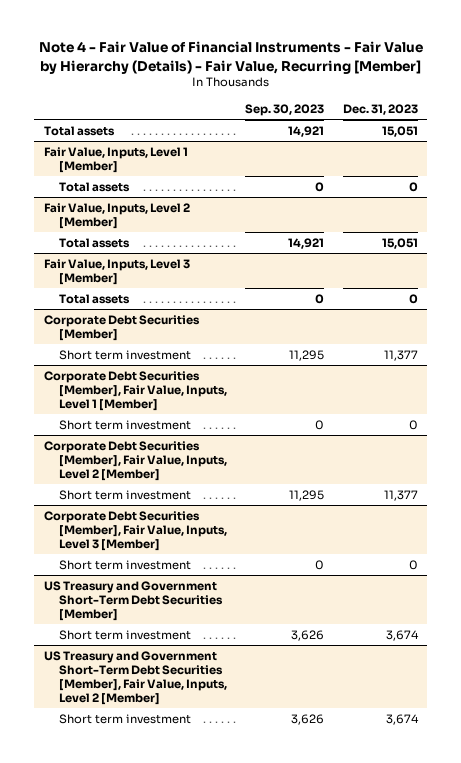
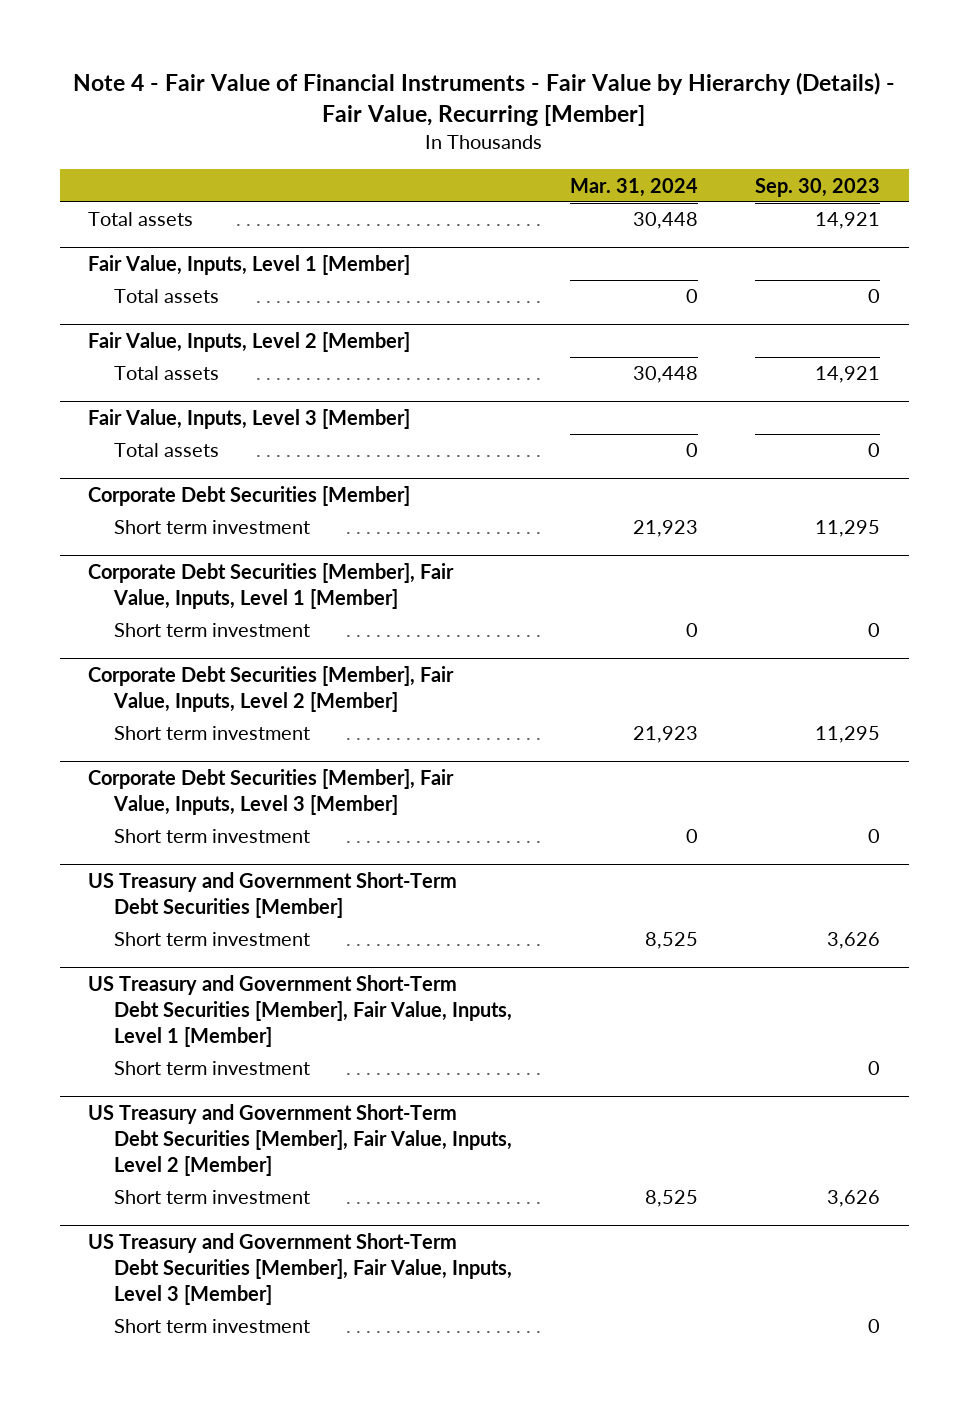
[342,104,418,116] Dec. 31, 2023 -> none
none -> [569,177,698,197] Mar. 31, 2024
none -> [88,975,513,1048] US Treasury and Government Short-Term Debt Securities [Member], Fair Value, Inputs, Level 1 [Member]
none -> [114,1061,311,1076] Short term investment
none -> [88,1233,513,1306] US Treasury and Government Short-Term Debt Securities [Member], Fair Value, Inputs, Level 3 [Member]
none -> [114,1319,311,1334] Short term investment

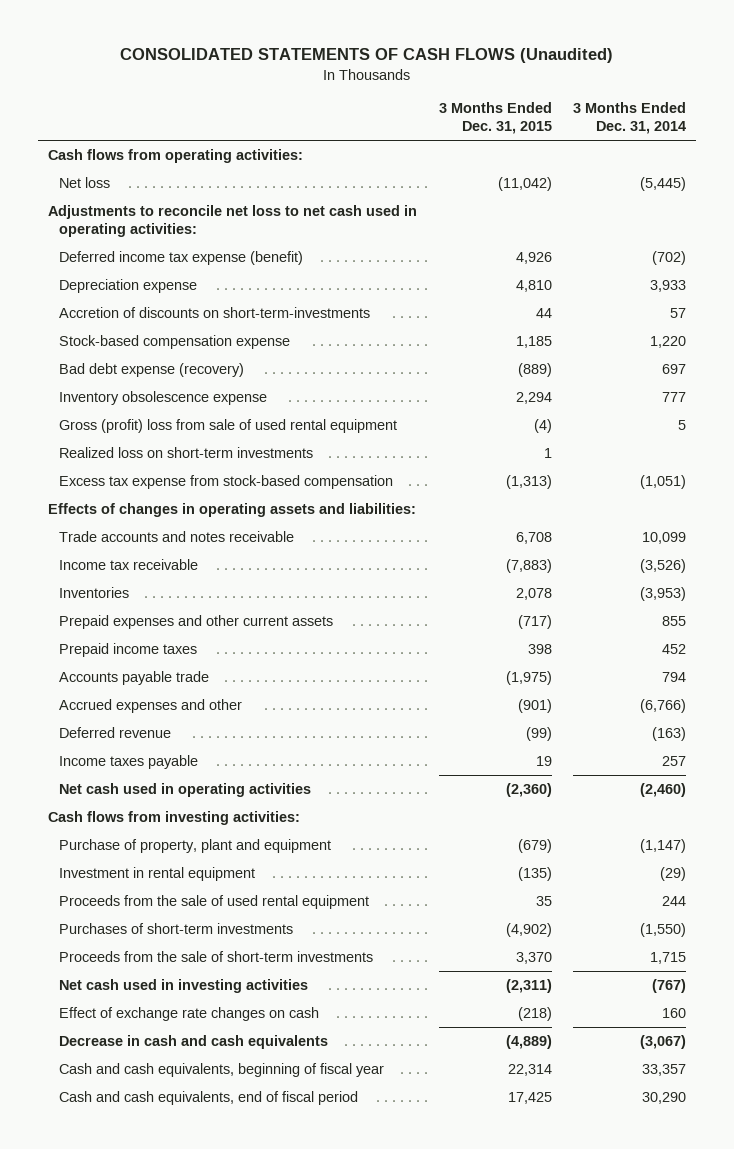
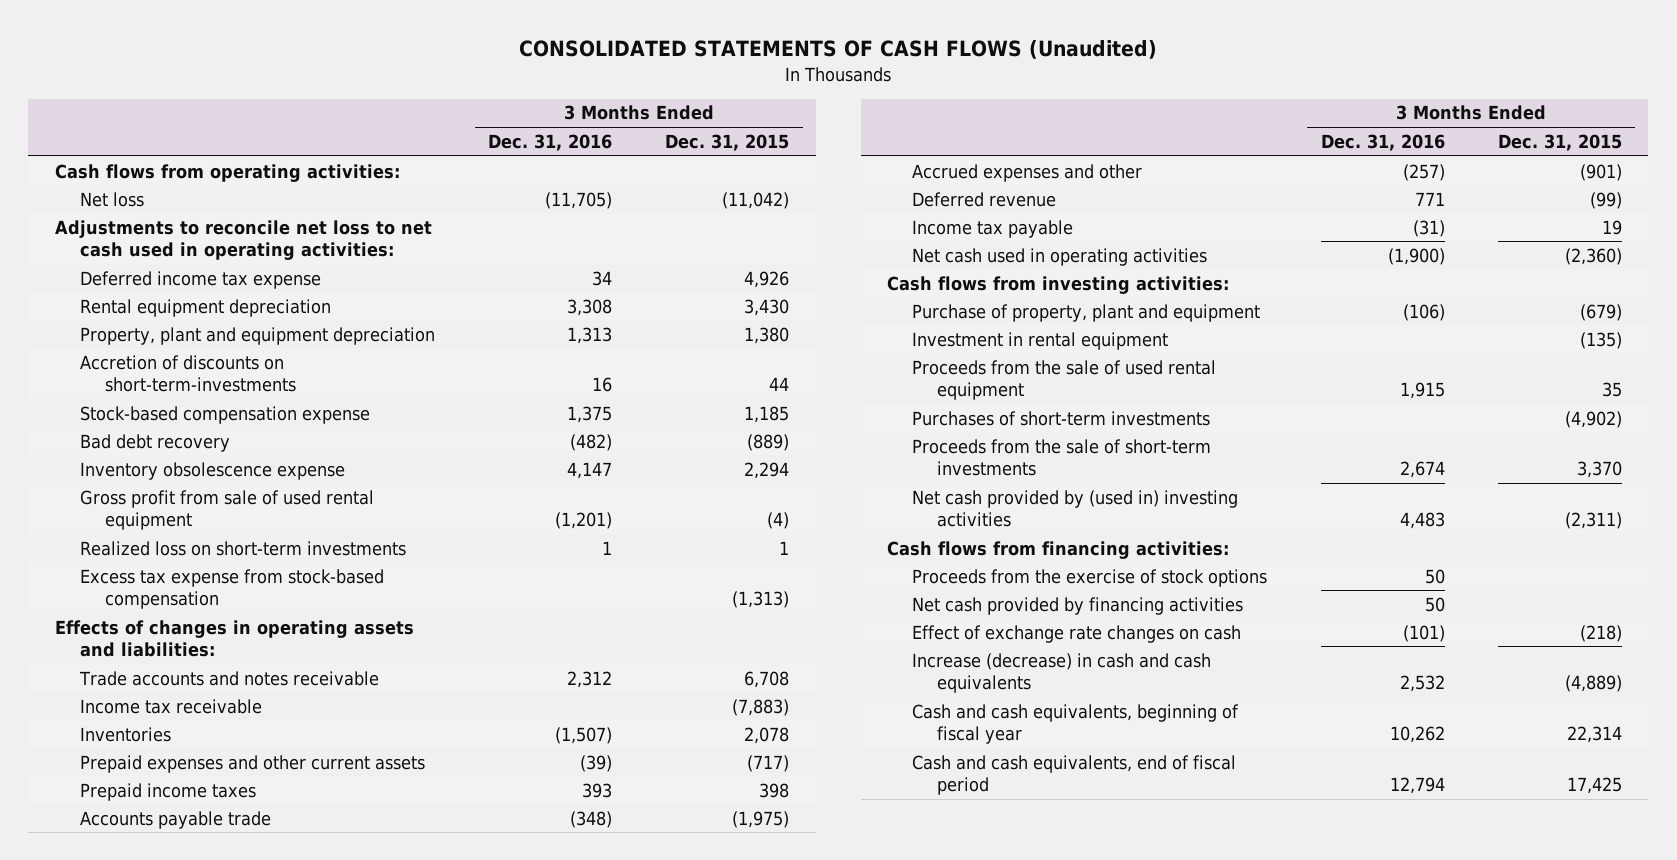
[572,102,686,135] 3 Months Ended Dec. 31, 2014 -> none
none -> [488,133,613,151] Dec. 31, 2016
[59,278,198,293] Depreciation expense -> none
[59,250,304,265] Deferred income tax expense (benefit) -> [80,270,322,289] Deferred income tax expense
none -> [80,298,332,317] Rental equipment depreciation
none -> [80,326,436,345] Property, plant and equipment depreciation
[59,362,245,377] Bad debt expense (recovery) -> [80,433,231,452] Bad debt recovery
[59,418,398,433] Gross (profit) loss from sale of used rental equipment -> [80,489,375,531] Gross profit from sale of used rental equipment
[59,754,199,769] Income taxes payable -> [912,219,1074,238] Income tax payable
[59,978,309,993] Net cash used in investing activities -> [912,489,1239,528] Net cash provided by (used in) investing activities
none -> [887,540,1230,559] Cash flows from financing activities:
none -> [912,568,1268,587] Proceeds from the exercise of stock options
none -> [912,596,1244,615] Net cash provided by financing activities
[59,1034,329,1049] Decrease in cash and cash equivalents -> [912,652,1212,694] Increase (decrease) in cash and cash equivalents

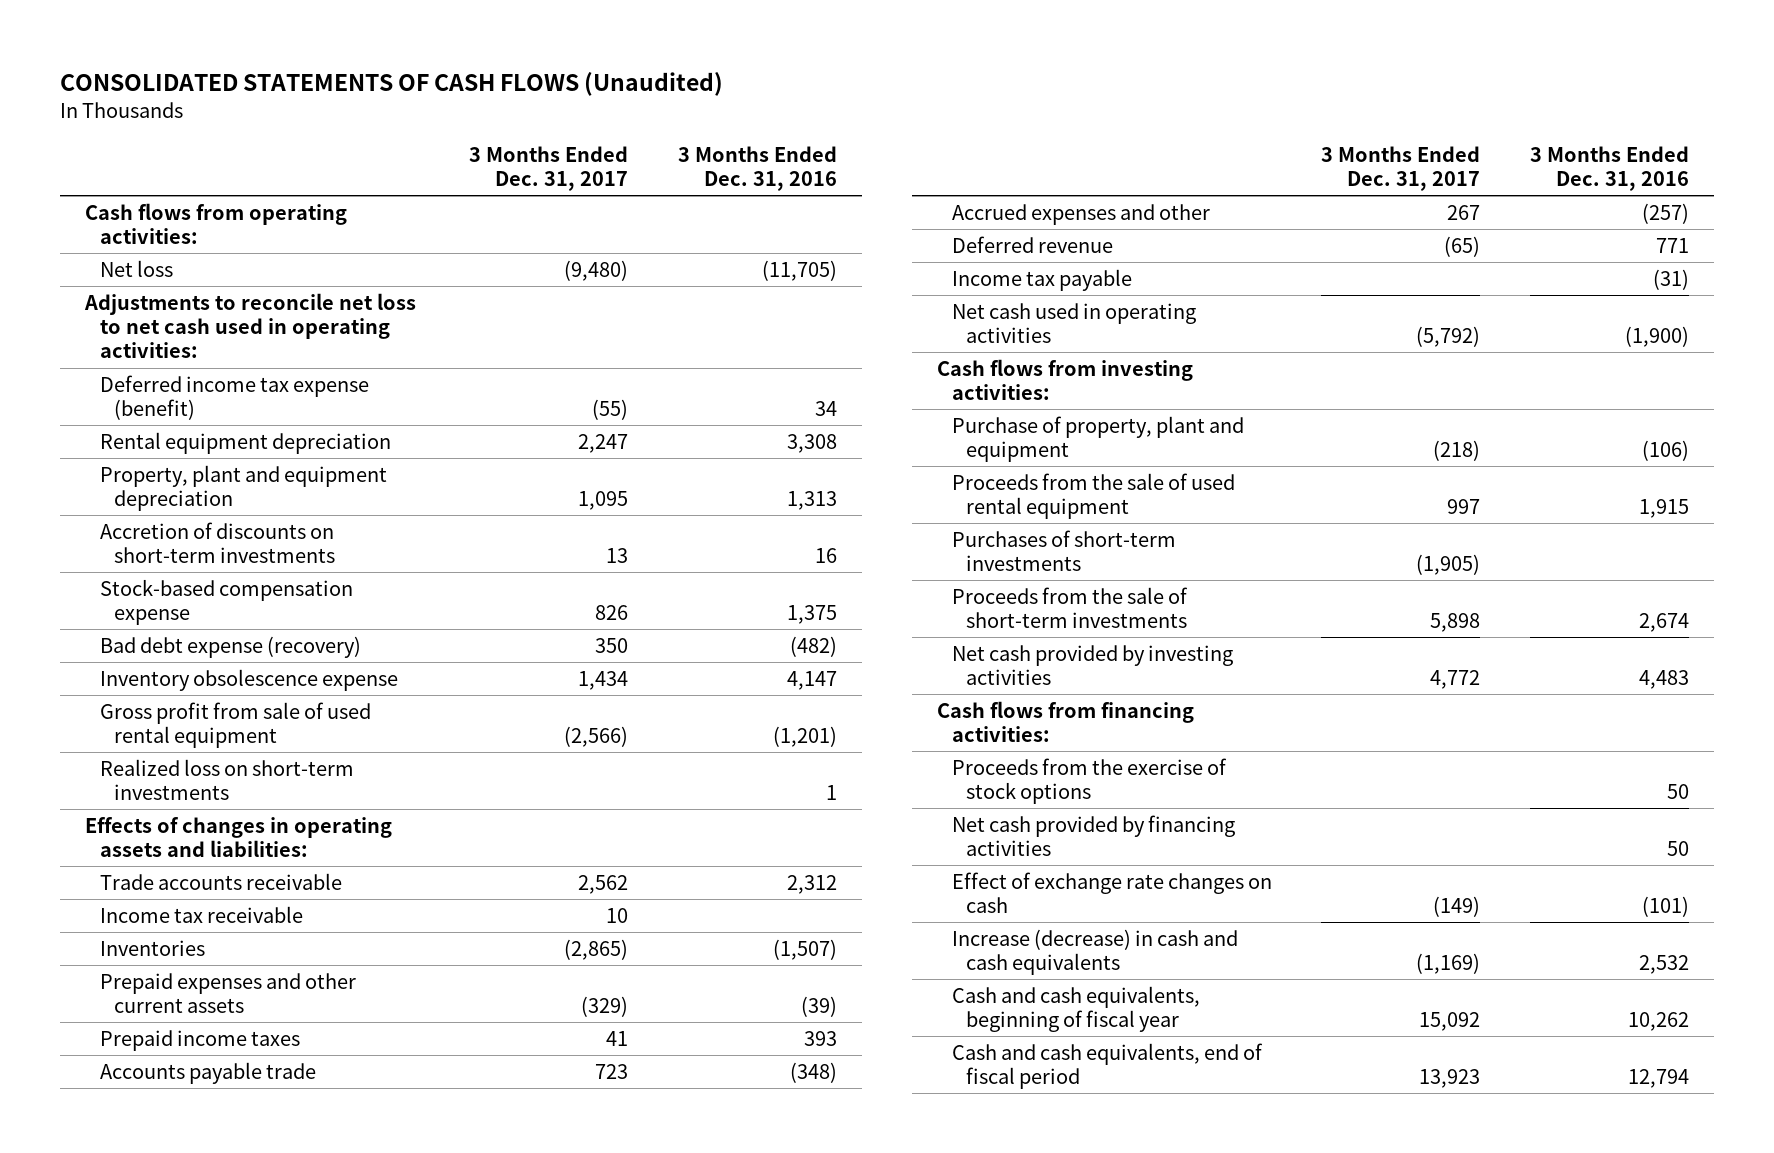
[665,133,790,151] Dec. 31, 2015 -> none
none -> [469,145,629,191] 3 Months Ended Dec. 31, 2017
[80,270,322,289] Deferred income tax expense -> [99,374,369,421] Deferred income tax expense (benefit)
[80,354,297,393] Accretion of discounts on short-term-investments -> [99,521,336,564] Accretion of discounts on short-term investments
[80,433,231,452] Bad debt recovery -> [99,635,361,658] Bad debt expense (recovery)
[80,568,385,610] Excess tax expense from stock-based compensation -> none
[79,670,380,686] Trade accounts and notes receivable -> [99,872,342,890] Trade accounts receivable
[912,331,1169,350] Investment in rental equipment -> none
[912,489,1239,528] Net cash provided by (used in) investing activities -> [951,644,1233,686] Net cash provided by investing activities

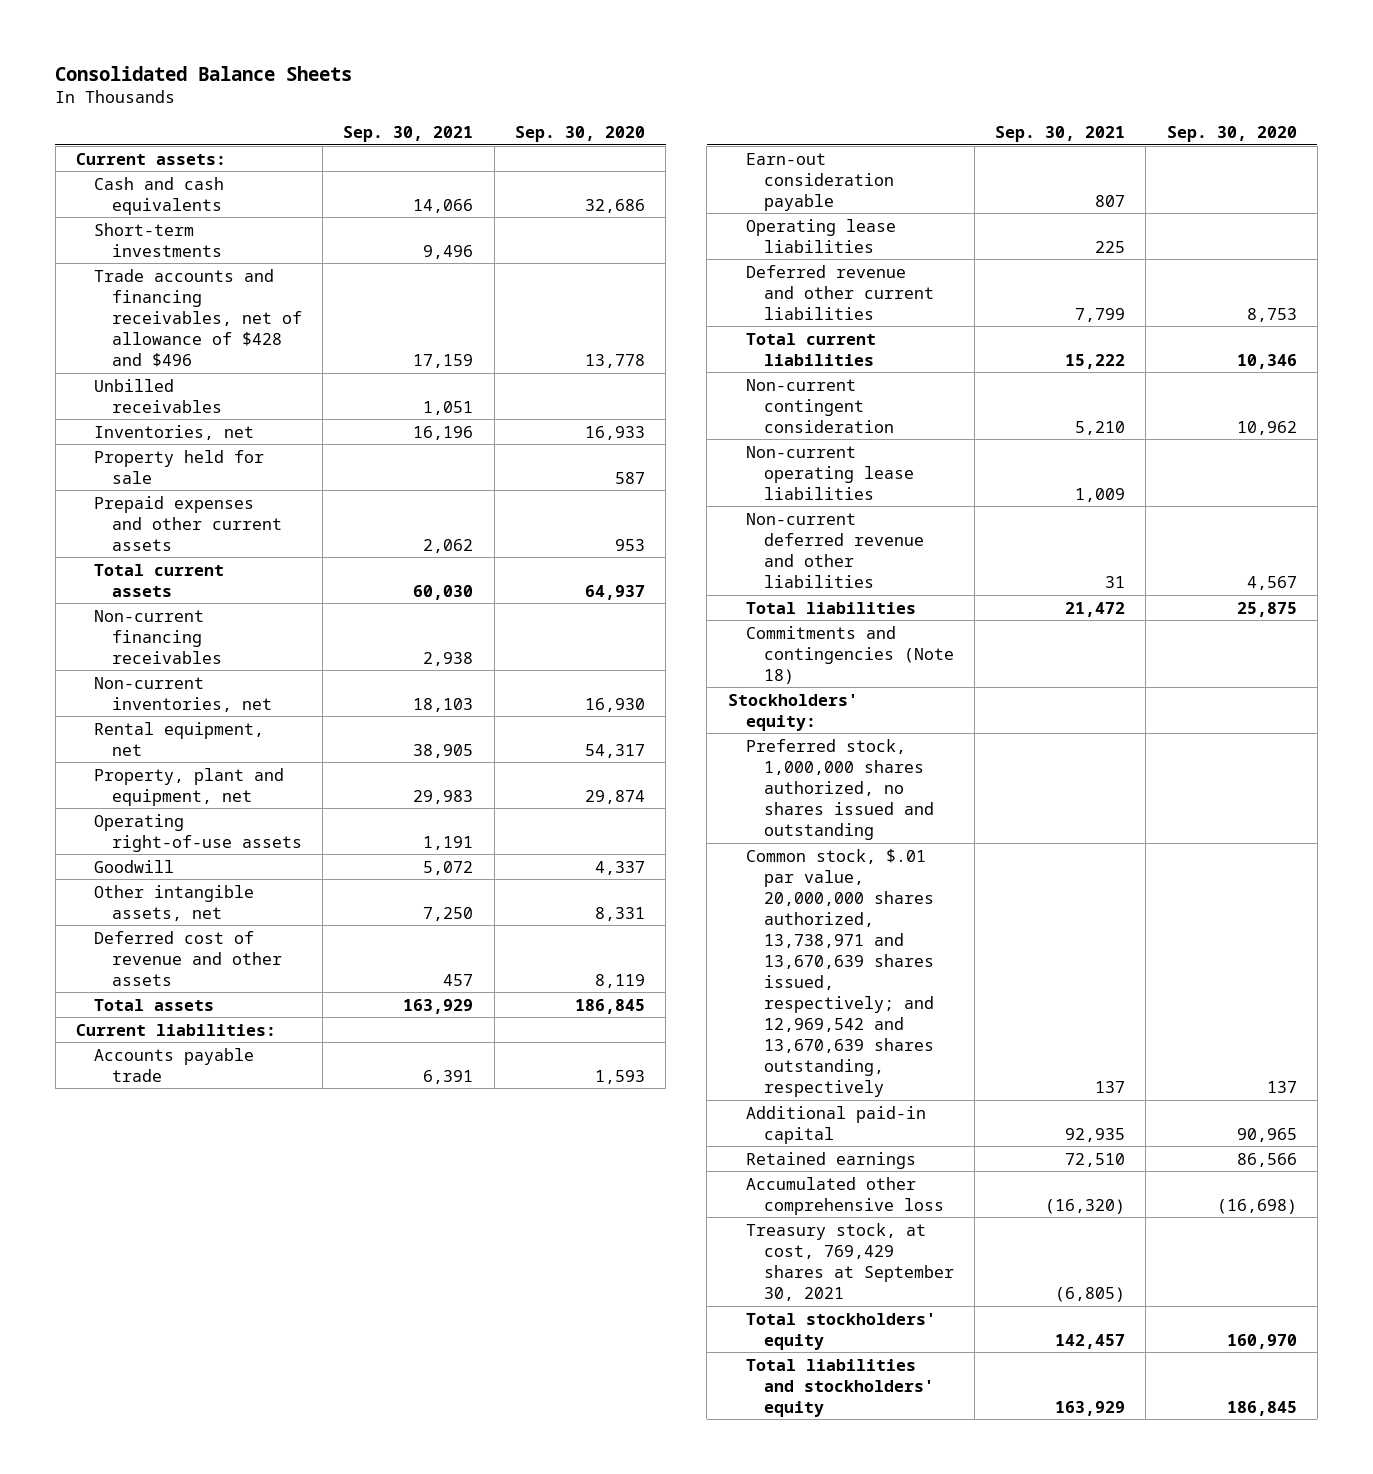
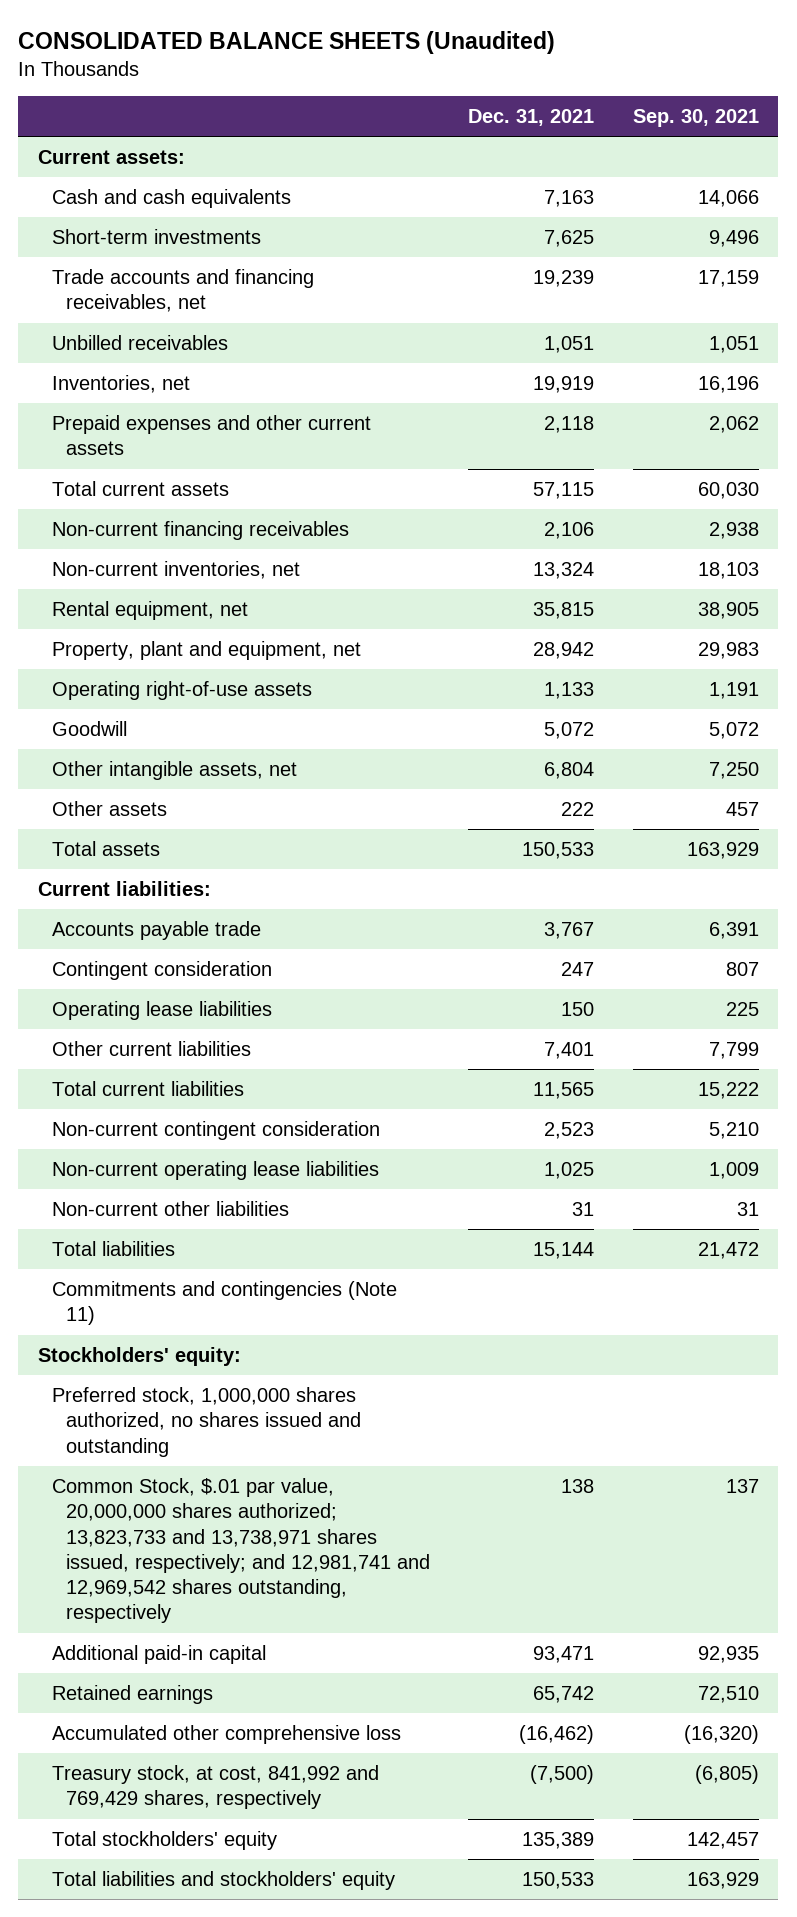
[55,65,353,81] Consolidated Balance Sheets -> [18,31,556,55] CONSOLIDATED BALANCE SHEETS (Unaudited)
[514,126,645,143] Sep. 30, 2020 -> none
none -> [468,109,595,127] Dec. 31, 2021
[93,268,302,367] Trade accounts and financing receivables, net of allowance of $428 and $496 -> [51,269,314,313] Trade accounts and financing receivables, net
[93,449,264,484] Property held for sale -> none
[93,930,282,986] Deferred cost of revenue and other assets -> [51,801,167,817] Other assets
[745,152,894,211] Earn-out consideration payable -> none
none -> [51,961,272,981] Contingent consideration
[745,264,934,320] Deferred revenue and other current liabilities -> [51,1041,251,1057] Other current liabilities
[745,512,924,588] Non-current deferred revenue and other liabilities -> [51,1201,289,1217] Non-current other liabilities
[745,625,954,684] Commitments and contingencies (Note 18) -> [51,1281,397,1326] Commitments and contingencies (Note 11)
[745,848,934,1098] Common stock, $.01 par value, 20,000,000 shares authorized, 13,738,971 and 13,670,639 shares issued, respectively; and 12,969,542 and 13,670,639 shares outstanding, respectively -> [51,1478,430,1624] Common Stock, $.01 par value, 20,000,000 shares authorized; 13,823,733 and 13,738,971 shares issued, respectively; and 12,981,741 and 12,969,542 shares outstanding, respectively
[745,1222,954,1301] Treasury stock, at cost, 769,429 shares at September 30, 2021 -> [51,1765,379,1810] Treasury stock, at cost, 841,992 and 769,429 shares, respectively

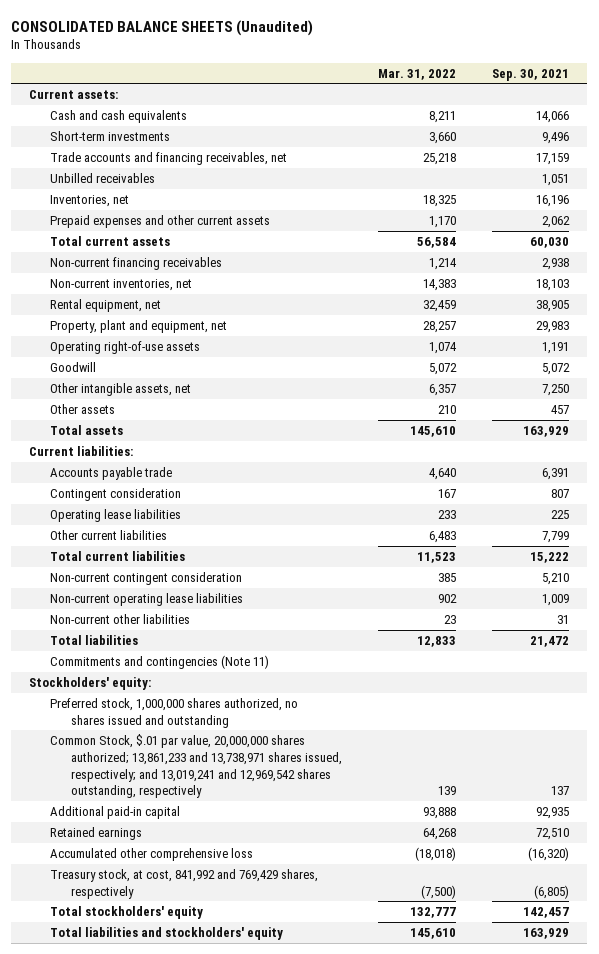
[468,109,595,127] Dec. 31, 2021 -> none
none -> [377,68,456,80] Mar. 31, 2022
[51,1478,430,1624] Common Stock, $.01 par value, 20,000,000 shares authorized; 13,823,733 and 13,738,971 shares issued, respectively; and 12,981,741 and 12,969,542 shares outstanding, respectively -> [49,734,342,799] Common Stock, $.01 par value, 20,000,000 shares authorized; 13,861,233 and 13,738,971 shares issued, respectively; and 13,019,241 and 12,969,542 shares outstanding, respectively

